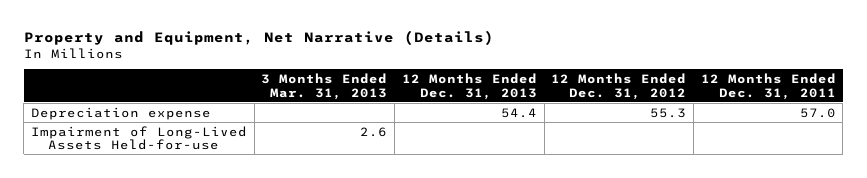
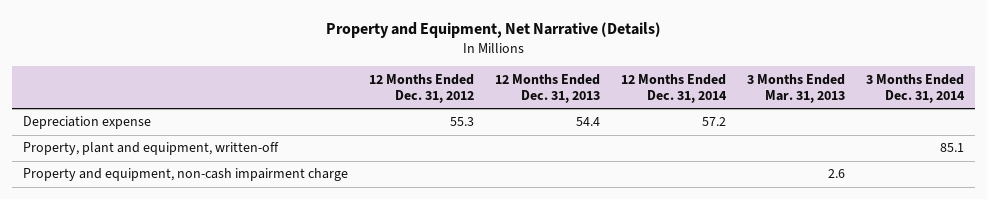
[700,72,836,100] 12 Months Ended Dec. 31, 2011 -> none
none -> [621,73,728,104] 12 Months Ended Dec. 31, 2014
none -> [866,73,966,104] 3 Months Ended Dec. 31, 2014
none -> [22,142,279,156] Property, plant and equipment, written-off
[30,125,247,151] Impairment of Long-Lived Assets Held-for-use -> [22,168,348,182] Property and equipment, non-cash impairment charge

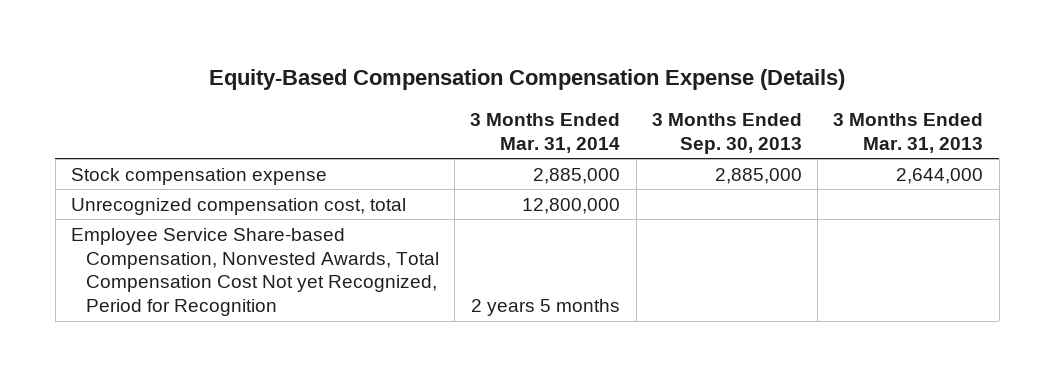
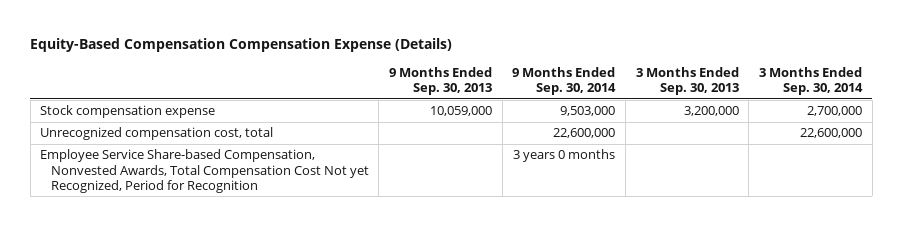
[470,112,621,153] 3 Months Ended Mar. 31, 2014 -> none
[833,112,984,153] 3 Months Ended Mar. 31, 2013 -> none
none -> [388,66,492,96] 9 Months Ended Sep. 30, 2013
none -> [512,66,617,96] 9 Months Ended Sep. 30, 2014
none -> [759,66,864,96] 3 Months Ended Sep. 30, 2014
[714,167,802,184] 2,885,000 -> [683,106,739,117] 3,200,000

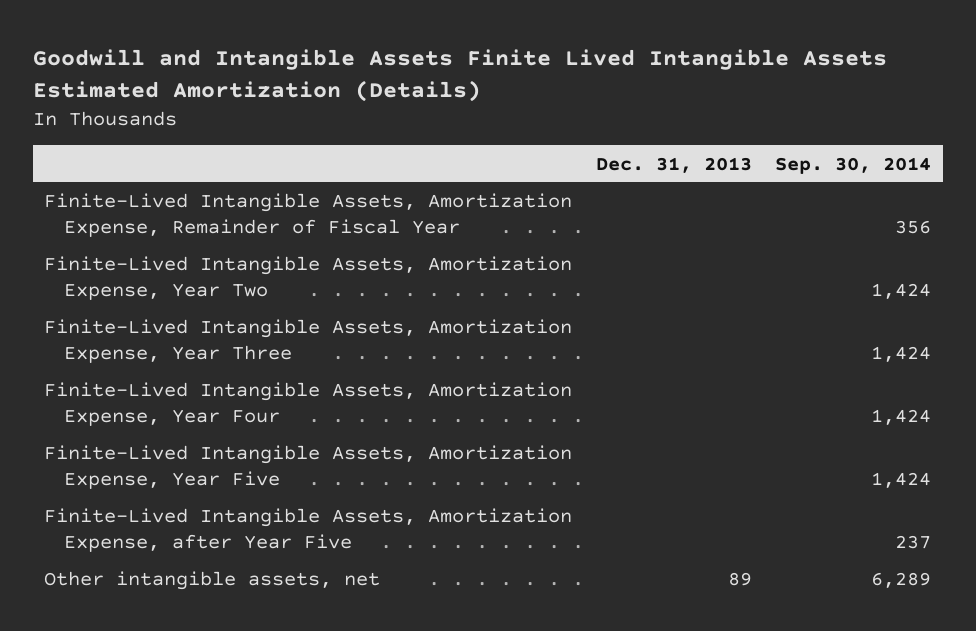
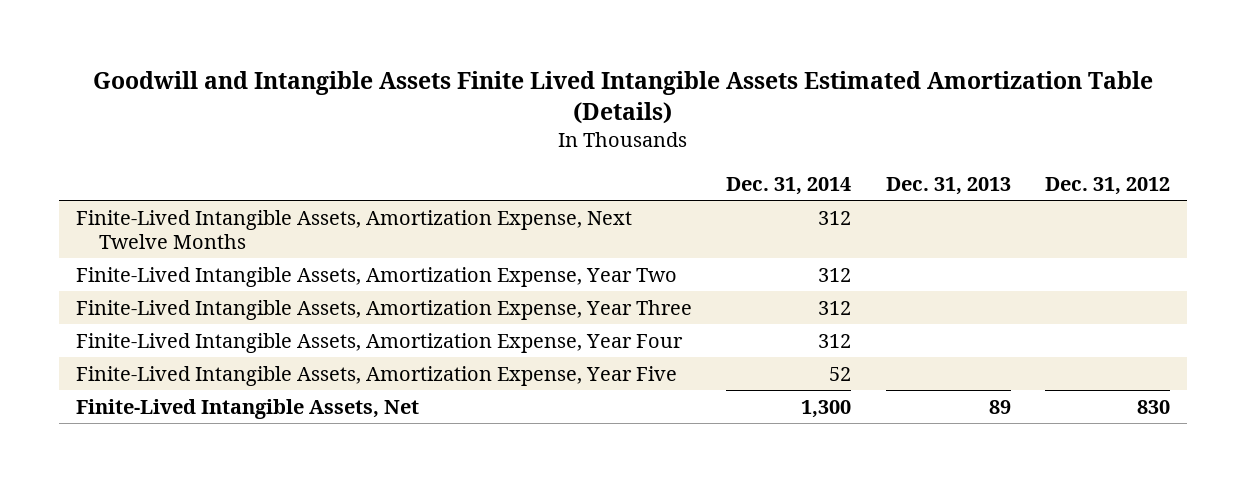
[32,48,887,102] Goodwill and Intangible Assets Finite Lived Intangible Assets Estimated Amortization (Details) -> [92,71,1153,125] Goodwill and Intangible Assets Finite Lived Intangible Assets Estimated Amortization Table (Details)
[775,156,932,174] Sep. 30, 2014 -> none
none -> [726,176,852,195] Dec. 31, 2014
none -> [1045,176,1171,195] Dec. 31, 2012
[44,193,573,238] Finite-Lived Intangible Assets, Amortization Expense, Remainder of Fiscal Year -> none
none -> [75,209,632,249] Finite-Lived Intangible Assets, Amortization Expense, Next Twelve Months
[44,508,573,553] Finite-Lived Intangible Assets, Amortization Expense, after Year Five -> none
[44,571,381,591] Other intangible assets, net -> [75,398,419,419] Finite-Lived Intangible Assets, Net

